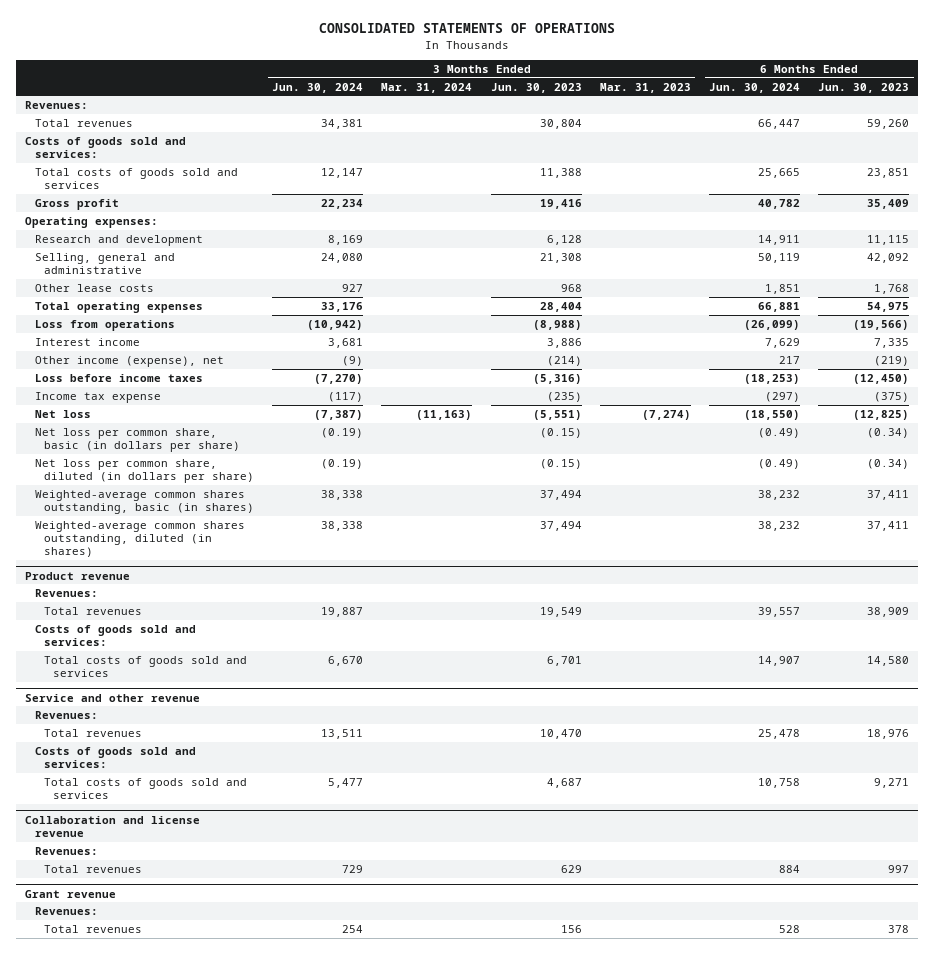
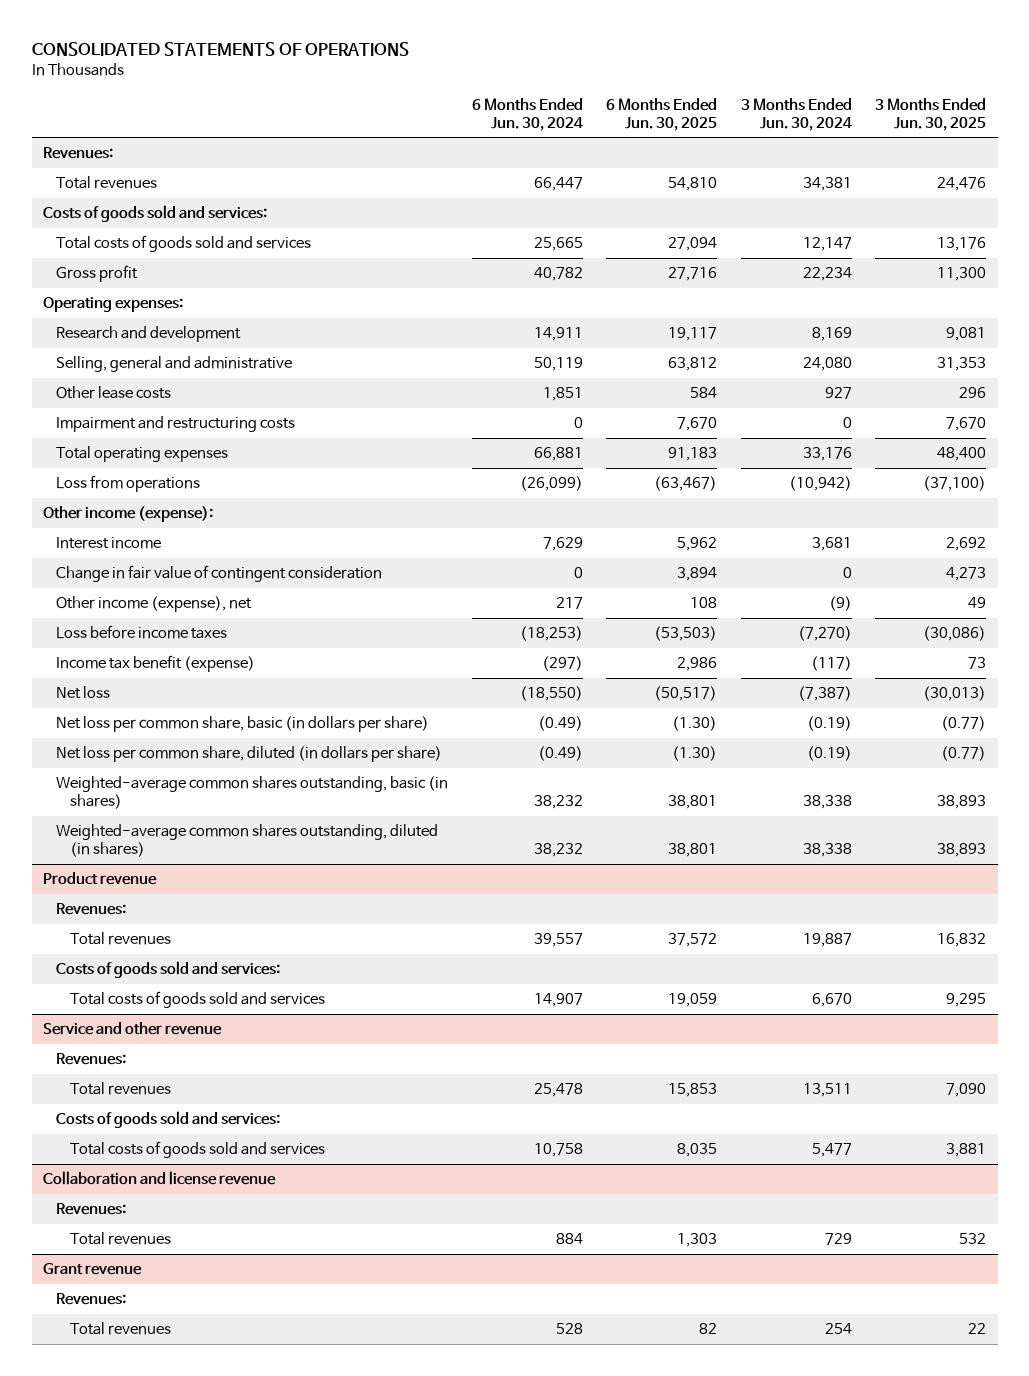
[381,82,473,93] Mar. 31, 2024 -> none
[490,82,582,93] Jun. 30, 2023 -> none
[599,82,691,93] Mar. 31, 2023 -> none
[818,82,910,93] Jun. 30, 2023 -> none
none -> [606,97,718,131] 6 Months Ended Jun. 30, 2025
none -> [874,97,986,131] 3 Months Ended Jun. 30, 2025
none -> [56,416,296,433] Impairment and restructuring costs
none -> [43,506,214,523] Other income (expense):
none -> [56,565,383,583] Change in fair value of contingent consideration
[34,391,161,403] Income tax expense -> [56,655,256,673] Income tax benefit (expense)

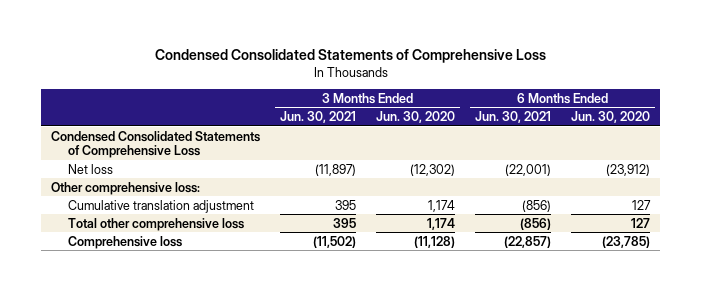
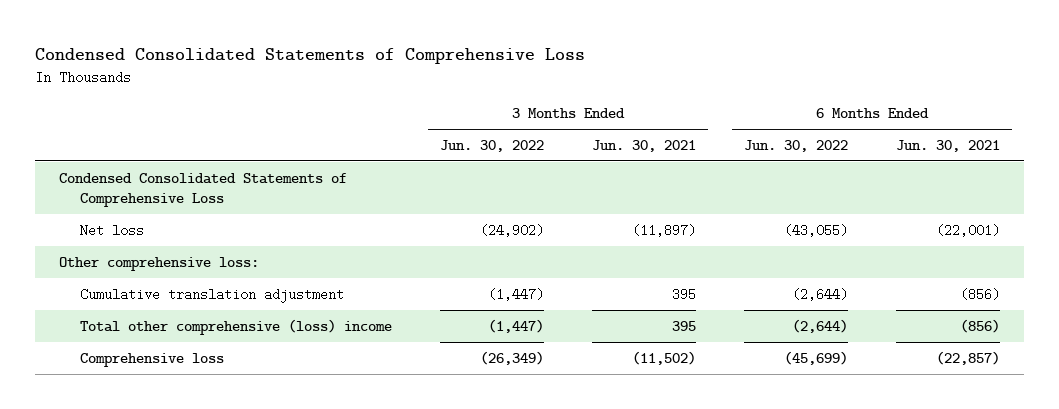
[376,111,456,124] Jun. 30, 2020 -> none
[571,111,651,124] Jun. 30, 2020 -> none
none -> [440,139,545,152] Jun. 30, 2022
none -> [743,139,848,152] Jun. 30, 2022
[67,217,244,231] Total other comprehensive loss -> [80,318,393,335] Total other comprehensive (loss) income

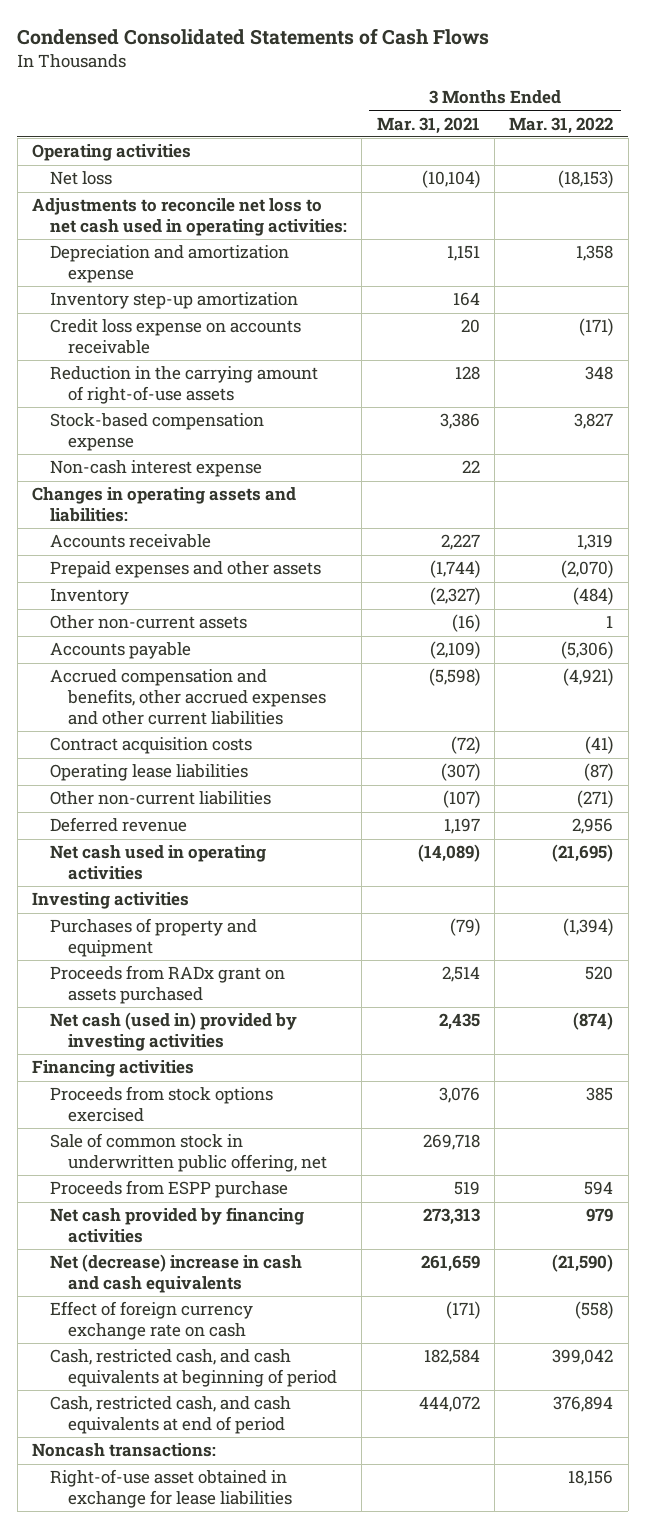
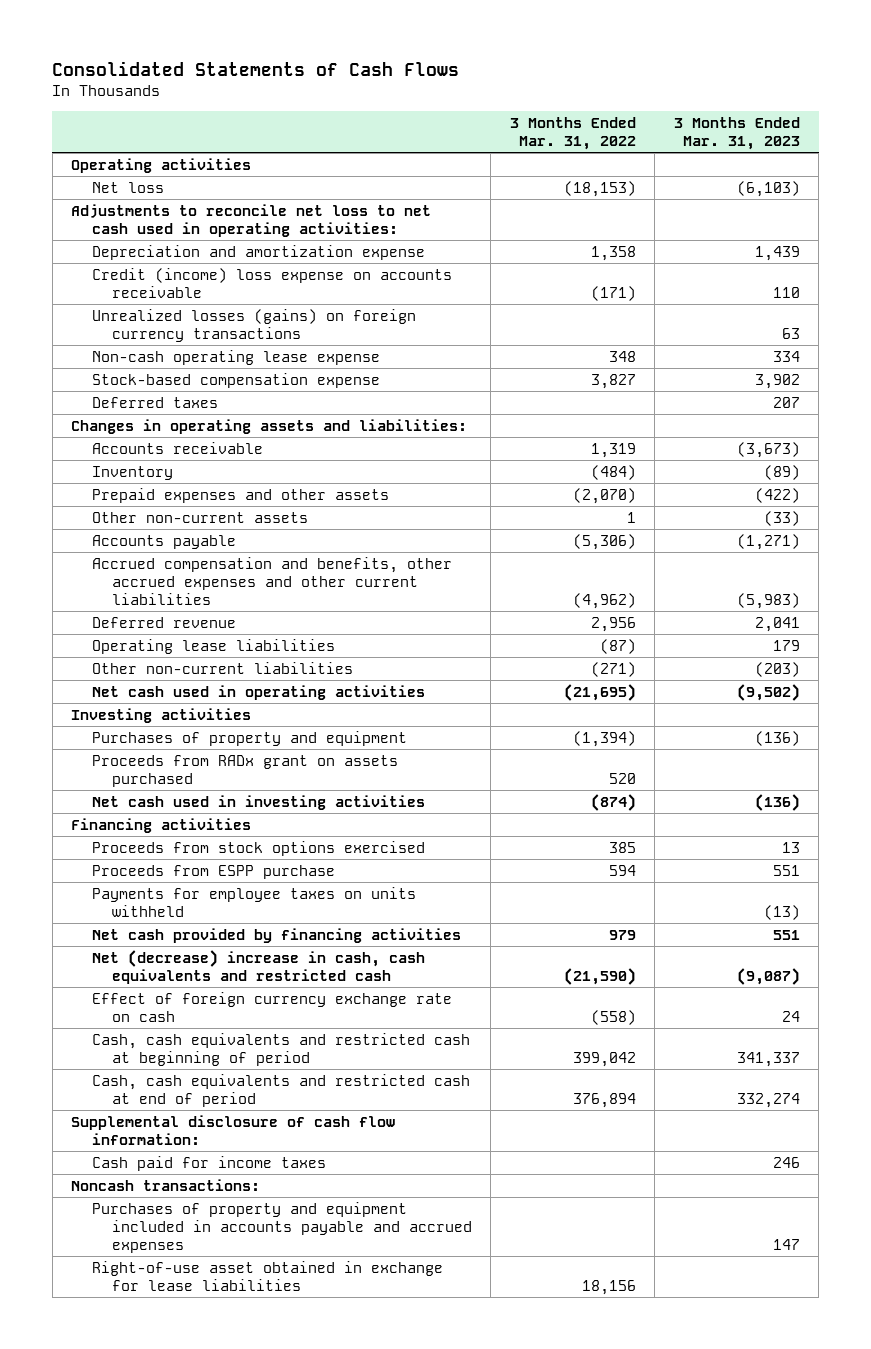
[17,27,490,45] Condensed Consolidated Statements of Cash Flows -> [52,60,460,76] Consolidated Statements of Cash Flows
[376,116,480,134] Mar. 31, 2021 -> none
none -> [673,117,800,151] 3 Months Ended Mar. 31, 2023
[50,292,299,310] Inventory step-up amortization -> none
[50,319,302,354] Credit loss expense on accounts receivable -> [91,268,452,298] Credit (income) loss expense on accounts receivable
none -> [91,309,416,342] Unrealized losses (gains) on foreign currency transactions
[50,366,319,404] Reduction in the carrying amount of right-of-use assets -> [91,350,380,366] Non-cash operating lease expense
[50,460,263,478] Non-cash interest expense -> none
none -> [91,397,218,409] Deferred taxes
[50,561,322,579] Prepaid expenses and other assets -> [91,488,389,504] Prepaid expenses and other assets
[50,737,253,755] Contract acquisition costs -> none
[563,668,614,687] (4,921) -> [572,592,636,609] (4,962)
[50,817,188,833] Deferred revenue -> [91,617,236,629] Deferred revenue
[50,1012,298,1051] Net cash (used in) provided by investing activities -> [91,795,425,811] Net cash used in investing activities
[50,1133,327,1172] Sale of common stock in underwritten public offering, net -> none
none -> [91,887,416,917] Payments for employee taxes on units withheld
[50,1254,303,1293] Net (decrease) increase in cash and cash equivalents -> [91,950,425,984] Net (decrease) increase in cash, cash equivalents and restricted cash
[50,1349,337,1387] Cash, restricted cash, and cash equivalents at beginning of period -> [91,1033,470,1066] Cash, cash equivalents and restricted cash at beginning of period
[50,1396,292,1434] Cash, restricted cash, and cash equivalents at end of period -> [91,1074,470,1107] Cash, cash equivalents and restricted cash at end of period
none -> [71,1115,396,1145] Supplemental disclosure of cash flow information:
none -> [91,1156,326,1172] Cash paid for income taxes
none -> [91,1202,472,1253] Purchases of property and equipment included in accounts payable and accrued expenses

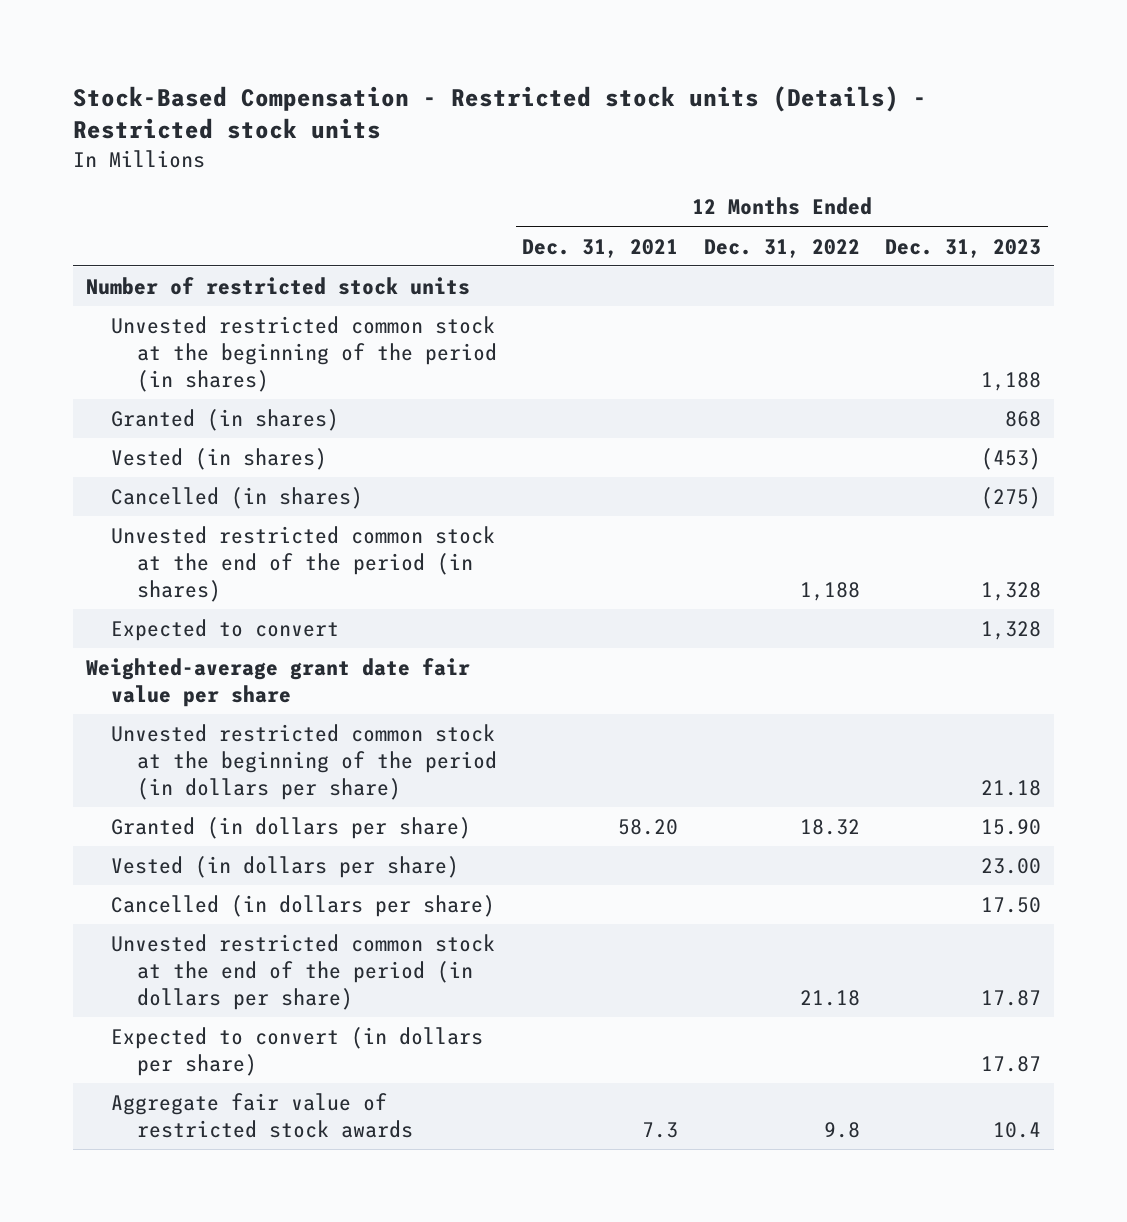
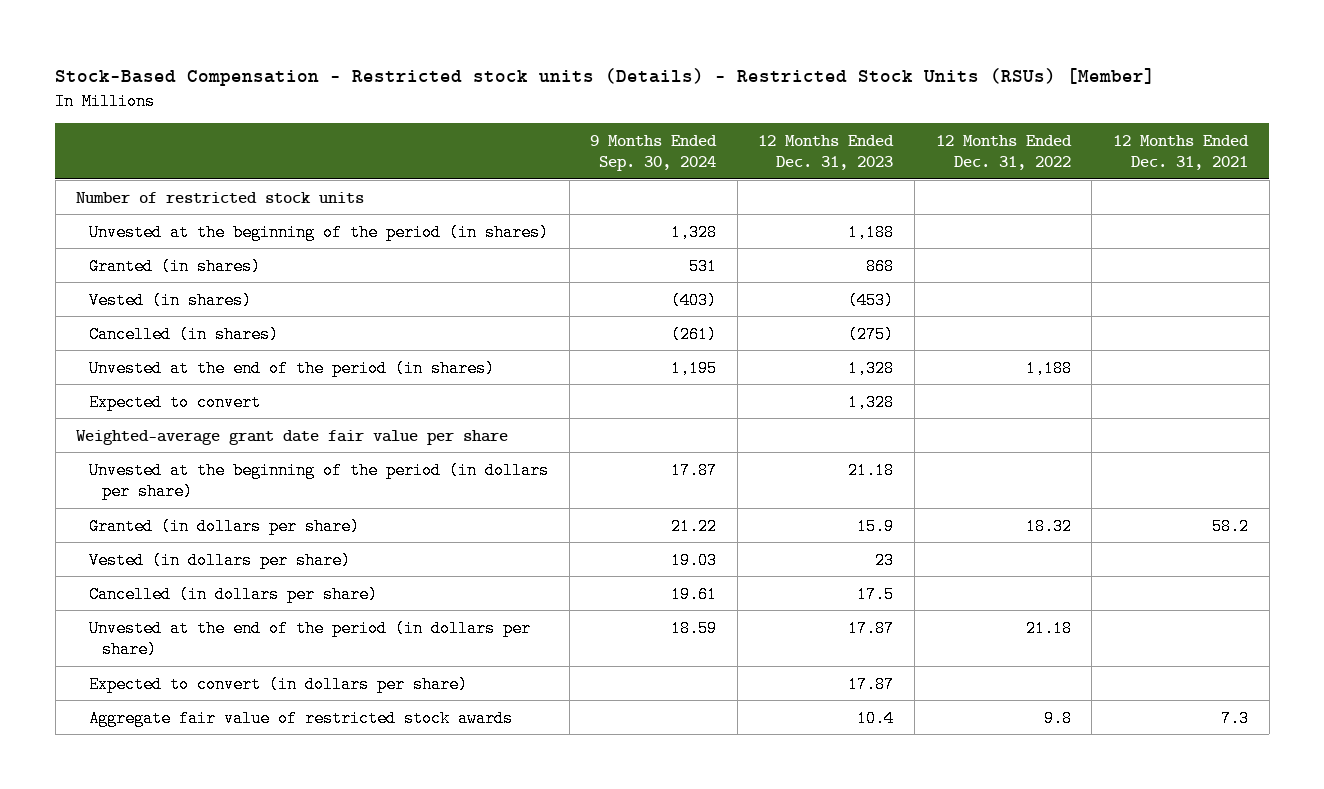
[73,85,928,140] Stock-Based Compensation - Restricted stock units (Details) - Restricted stock units -> [55,68,1156,87] Stock-Based Compensation - Restricted stock units (Details) - Restricted Stock Units (RSUs) [Member]
none -> [590,134,718,171] 9 Months Ended Sep. 30, 2024
[111,315,497,392] Unvested restricted common stock at the beginning of the period (in shares) -> [88,223,549,241] Unvested at the beginning of the period (in shares)
[111,525,496,602] Unvested restricted common stock at the end of the period (in shares) -> [88,359,495,377] Unvested at the end of the period (in shares)
[111,723,497,800] Unvested restricted common stock at the beginning of the period (in dollars per share) -> [88,461,549,500] Unvested at the beginning of the period (in dollars per share)
[618,818,679,835] 58.20 -> [1211,517,1249,535] 58.2
[981,818,1042,835] 15.90 -> [857,517,895,535] 15.9
[981,857,1042,874] 23.00 -> [875,551,895,569] 23
[981,896,1042,913] 17.50 -> [857,585,895,603] 17.5
[111,933,496,1010] Unvested restricted common stock at the end of the period (in dollars per share) -> [88,619,531,658] Unvested at the end of the period (in dollars per share)

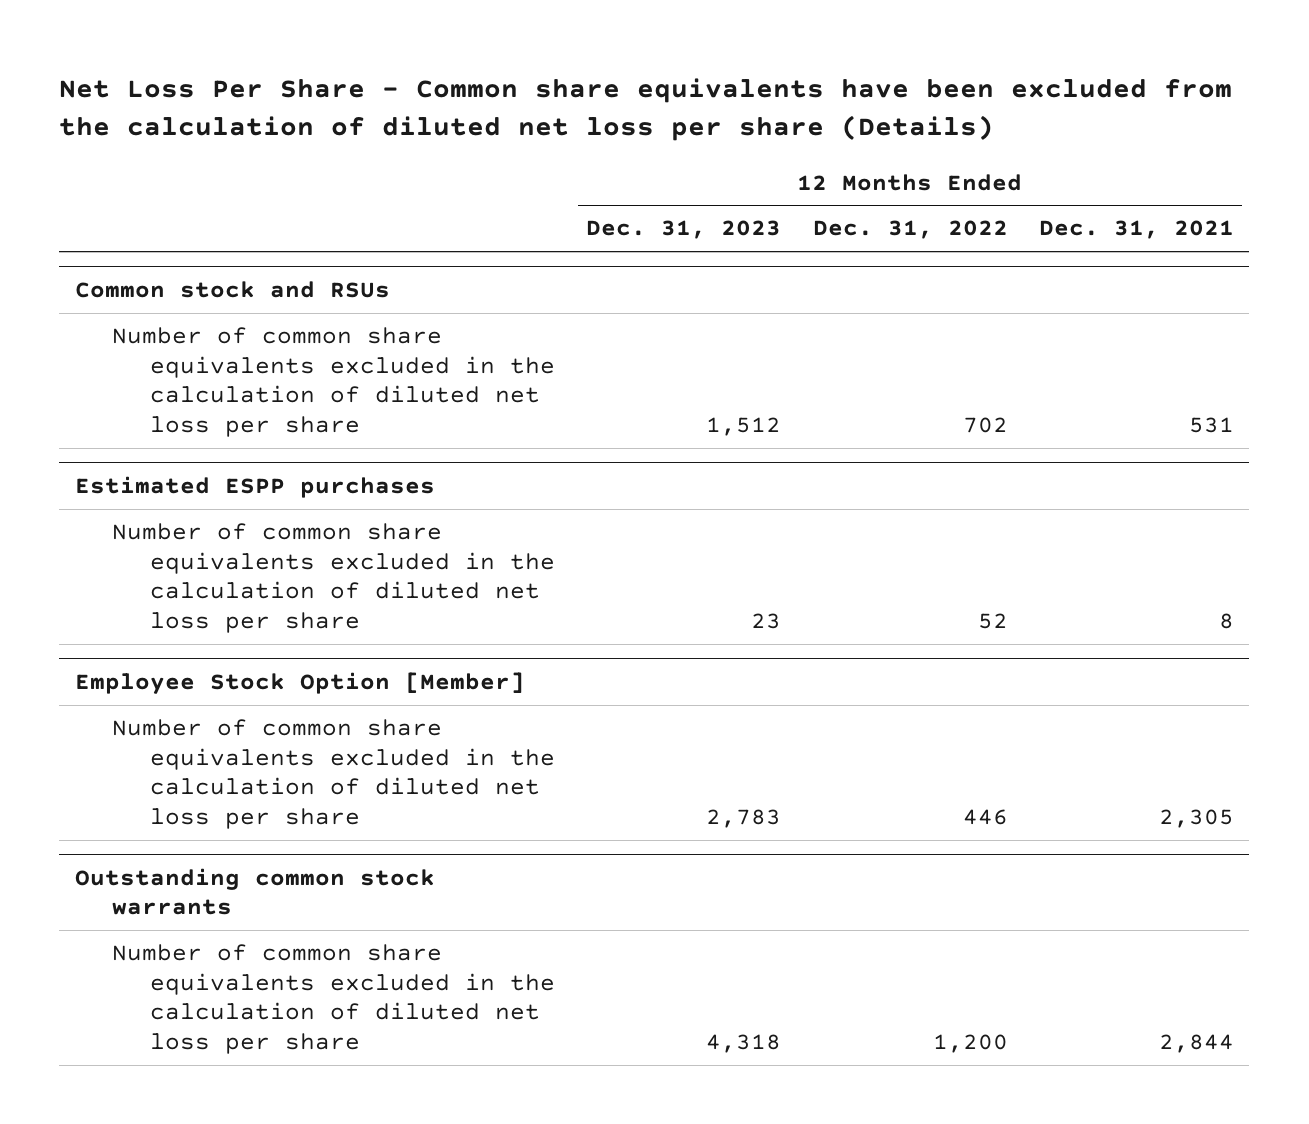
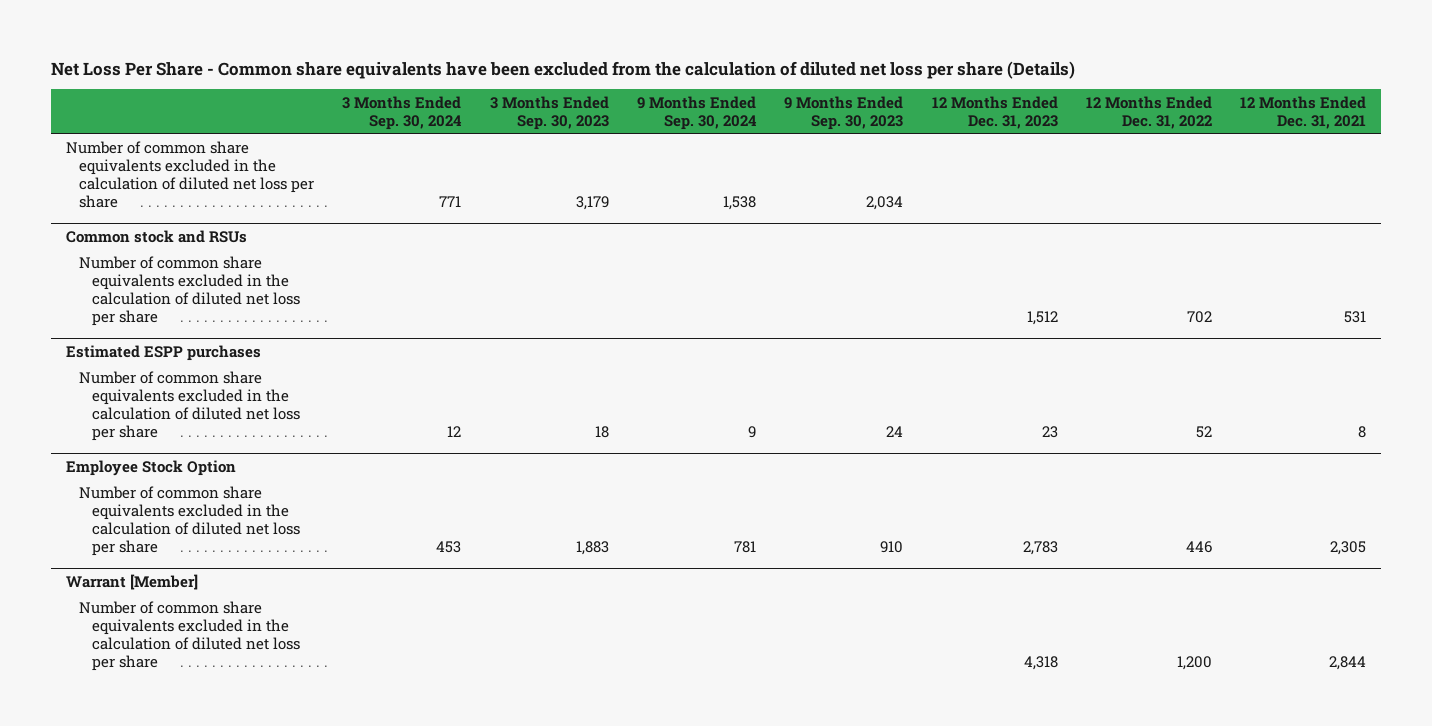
none -> [342,95,463,130] 3 Months Ended Sep. 30, 2024
none -> [489,95,609,130] 3 Months Ended Sep. 30, 2023
none -> [636,95,757,130] 9 Months Ended Sep. 30, 2024
none -> [784,95,904,130] 9 Months Ended Sep. 30, 2023
none -> [65,141,314,209] Number of common share equivalents excluded in the calculation of diluted net loss per share
[74,671,525,694] Employee Stock Option [Member] -> [65,460,236,477] Employee Stock Option
[74,867,435,916] Outstanding common stock warrants -> [65,574,198,591] Warrant [Member]

